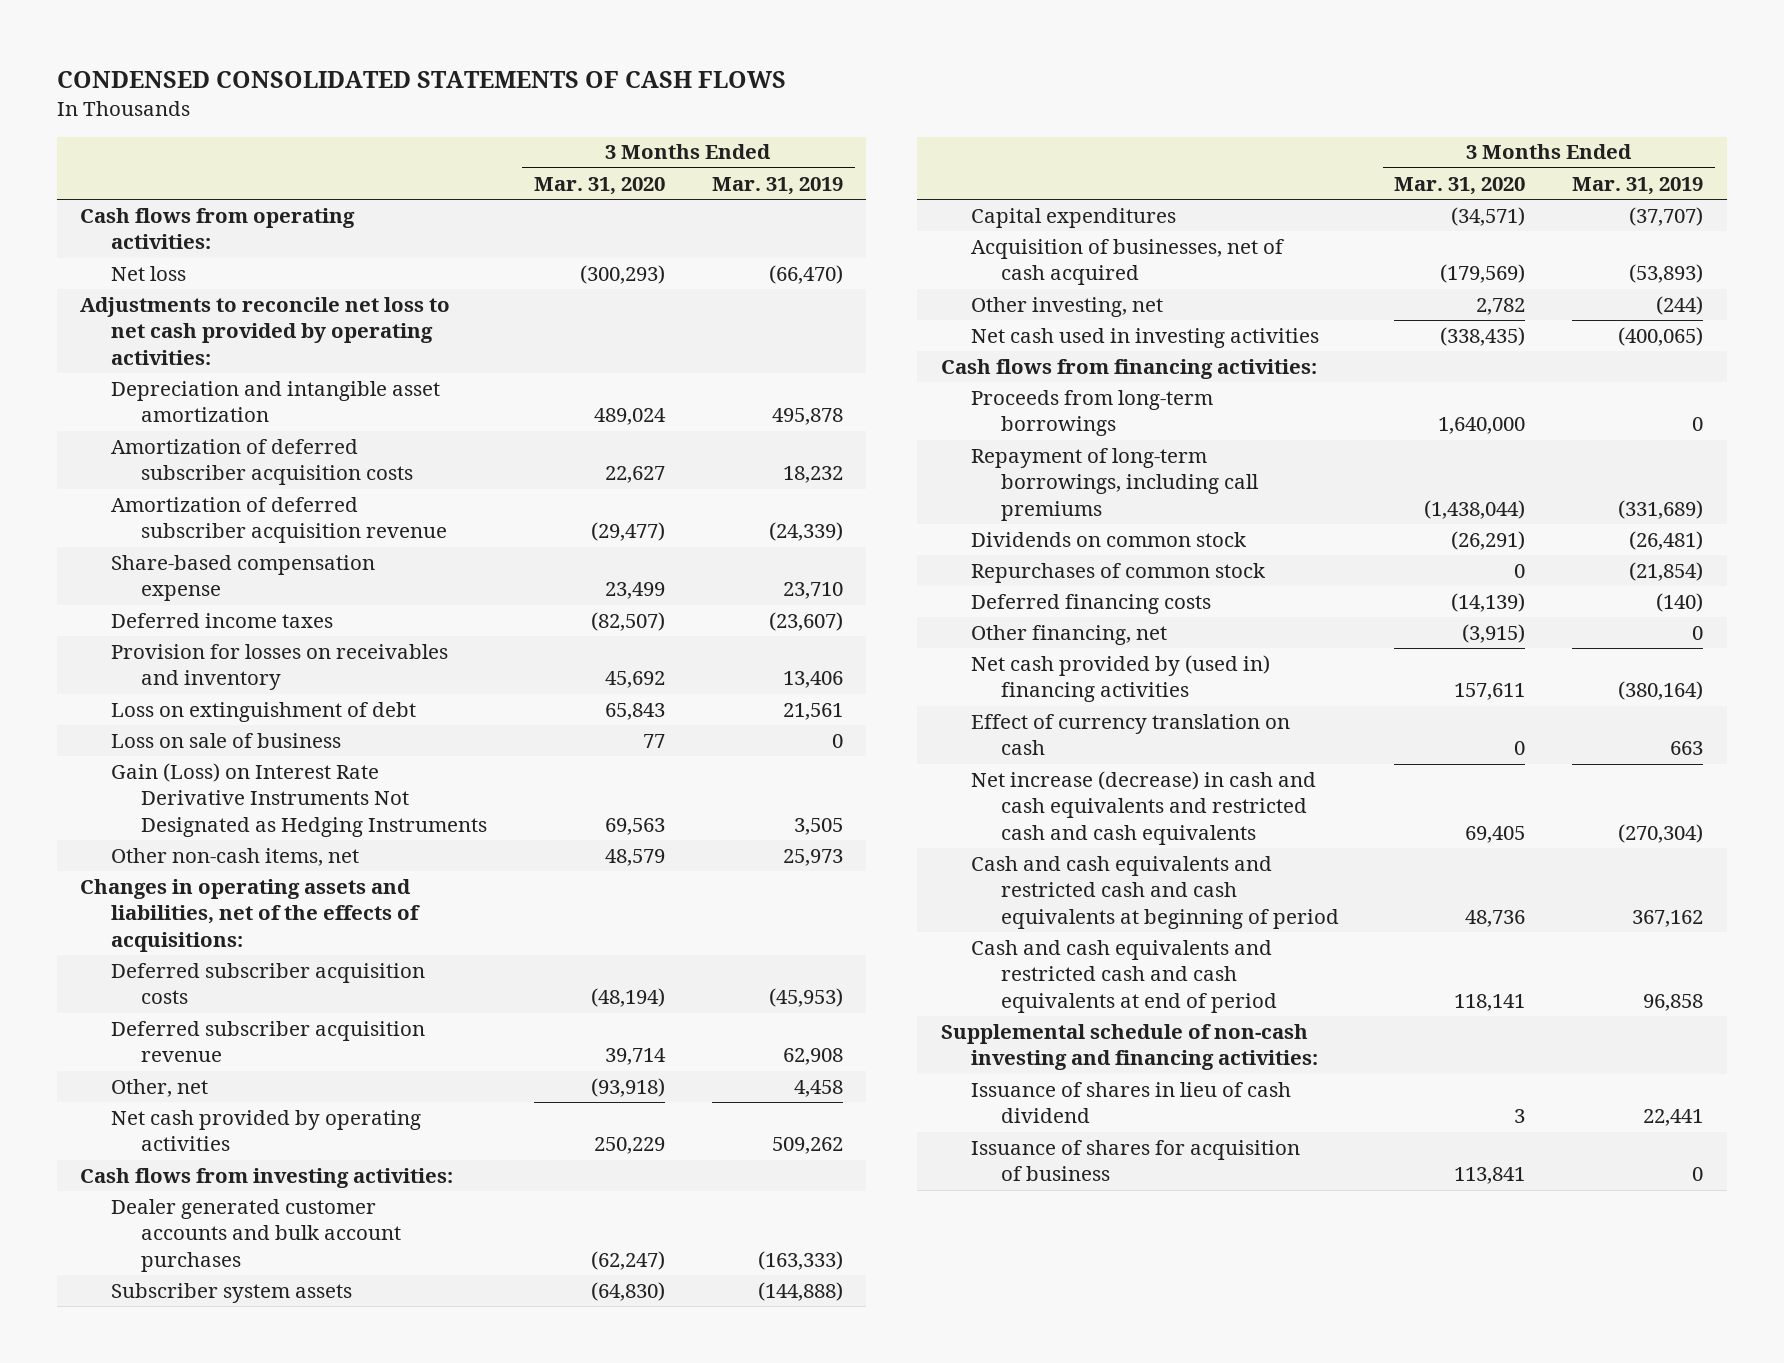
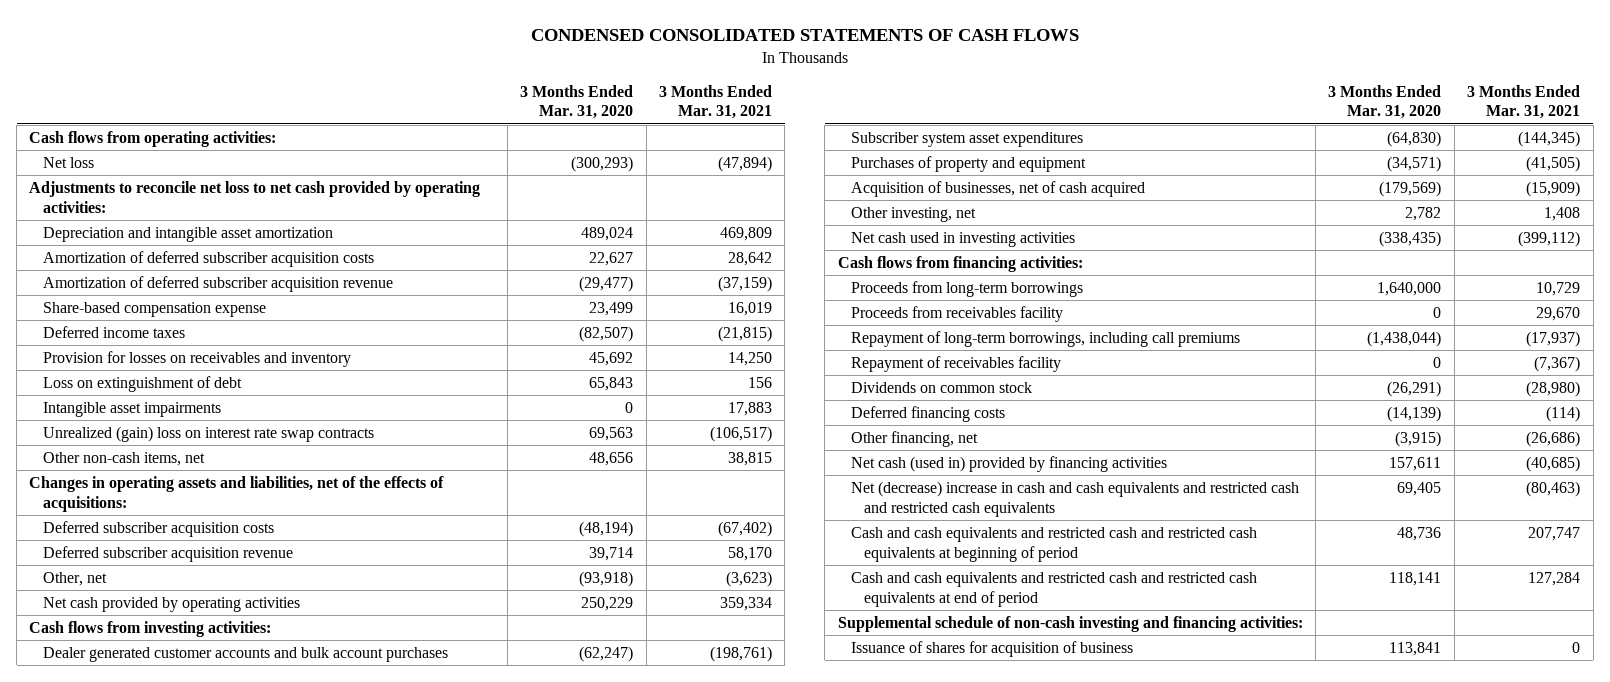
[711,176,843,195] Mar. 31, 2019 -> none
none -> [659,84,773,120] 3 Months Ended Mar. 31, 2021
[110,732,341,748] Loss on sale of business -> none
none -> [42,401,221,417] Intangible asset impairments
[110,762,487,837] Gain (Loss) on Interest Rate Derivative Instruments Not Designated as Hedging Instruments -> [42,425,374,442] Unrealized (gain) loss on interest rate swap contracts
[604,848,665,866] 48,579 -> [589,451,634,466] 48,656
[110,1282,352,1303] Subscriber system assets -> [850,131,1083,147] Subscriber system asset expenditures
[971,207,1177,228] Capital expenditures -> [850,155,1086,172] Purchases of property and equipment
none -> [850,305,1063,322] Proceeds from receivables facility
none -> [850,355,1061,372] Repayment of receivables facility
[971,562,1267,583] Repurchases of common stock -> none
[971,713,1291,756] Effect of currency translation on cash -> none
[971,654,1271,703] Net cash provided by (used in) financing activities -> [850,455,1167,472] Net cash (used in) provided by financing activities
[971,770,1317,845] Net increase (decrease) in cash and cash equivalents and restricted cash and cash equivalents -> [850,480,1299,517] Net (decrease) increase in cash and cash equivalents and restricted cash and restricted cash equivalents
[971,855,1340,929] Cash and cash equivalents and restricted cash and cash equivalents at beginning of period -> [850,526,1257,562] Cash and cash equivalents and restricted cash and restricted cash equivalents at beginning of period
[971,939,1278,1013] Cash and cash equivalents and restricted cash and cash equivalents at end of period -> [850,571,1257,607] Cash and cash equivalents and restricted cash and restricted cash equivalents at end of period
[971,1081,1292,1124] Issuance of shares in lieu of cash dividend -> none

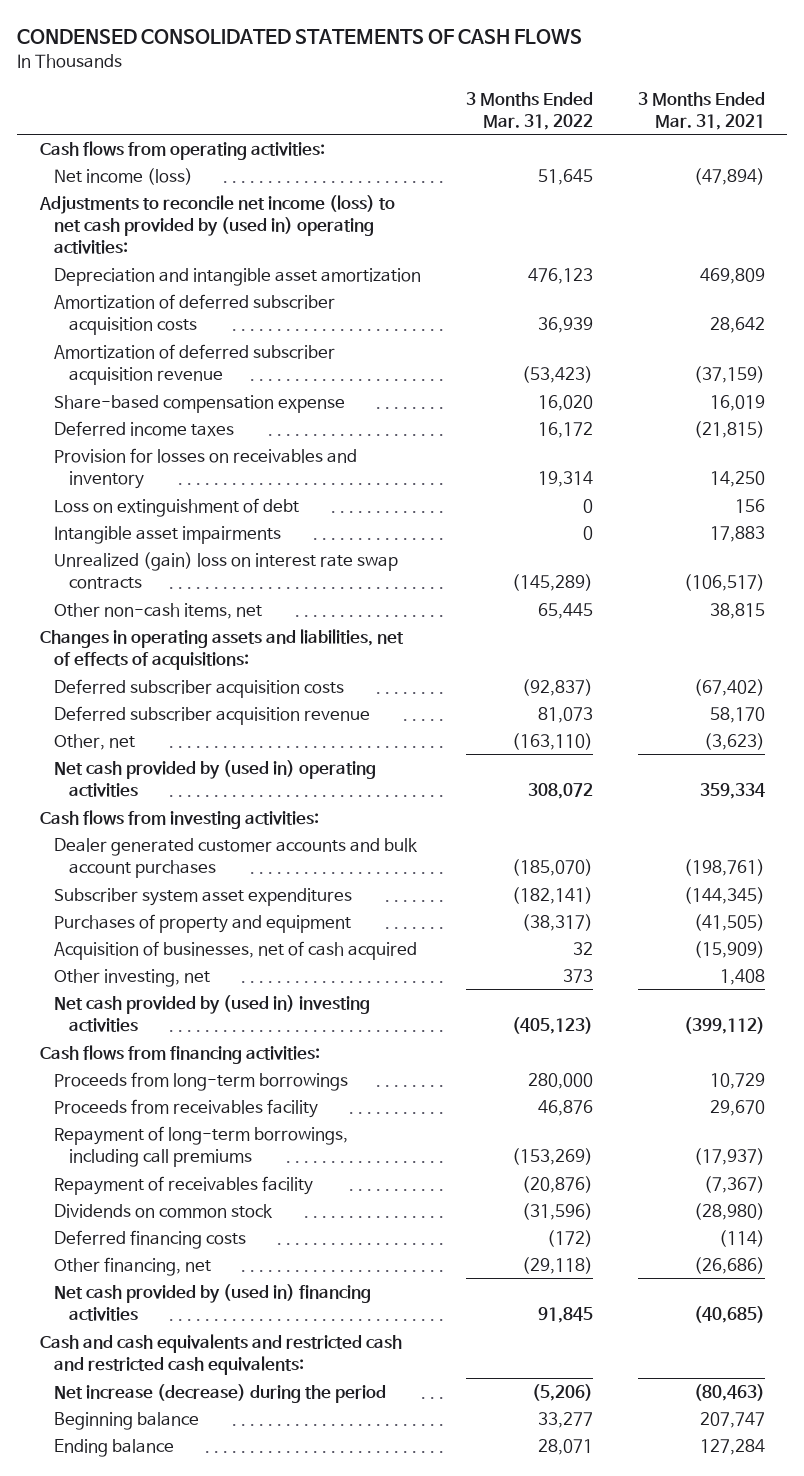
[520,84,634,120] 3 Months Ended Mar. 31, 2020 -> none
none -> [465,91,593,130] 3 Months Ended Mar. 31, 2022
[42,156,94,168] Net loss -> [54,167,194,185] Net income (loss)
[29,180,481,213] Adjustments to reconcile net loss to net cash provided by operating activities: -> [38,194,395,254] Adjustments to reconcile net income (loss) to net cash provided by (used in) operating activities:
[29,475,445,512] Changes in operating assets and liabilities, net of the effects of acquisitions: -> [39,628,404,670] Changes in operating assets and liabilities, net of effects of acquisitions:
[42,596,300,612] Net cash provided by operating activities -> [54,759,377,797] Net cash provided by (used in) operating activities
[850,231,1075,247] Net cash used in investing activities -> [54,994,371,1032] Net cash provided by (used in) investing activities
[837,615,1303,632] Supplemental schedule of non-cash investing and financing activities: -> none
[850,640,1133,657] Issuance of shares for acquisition of business -> none
[850,455,1167,472] Net cash (used in) provided by financing activities -> [54,1283,372,1321] Net cash provided by (used in) financing activities
none -> [39,1333,402,1375] Cash and cash equivalents and restricted cash and restricted cash equivalents:
[850,480,1299,517] Net (decrease) increase in cash and cash equivalents and restricted cash and restricted cash equivalents -> [54,1383,387,1403] Net increase (decrease) during the period
[850,526,1257,562] Cash and cash equivalents and restricted cash and restricted cash equivalents at beginning of period -> [54,1411,200,1430] Beginning balance
[850,571,1257,607] Cash and cash equivalents and restricted cash and restricted cash equivalents at end of period -> [54,1438,175,1457] Ending balance

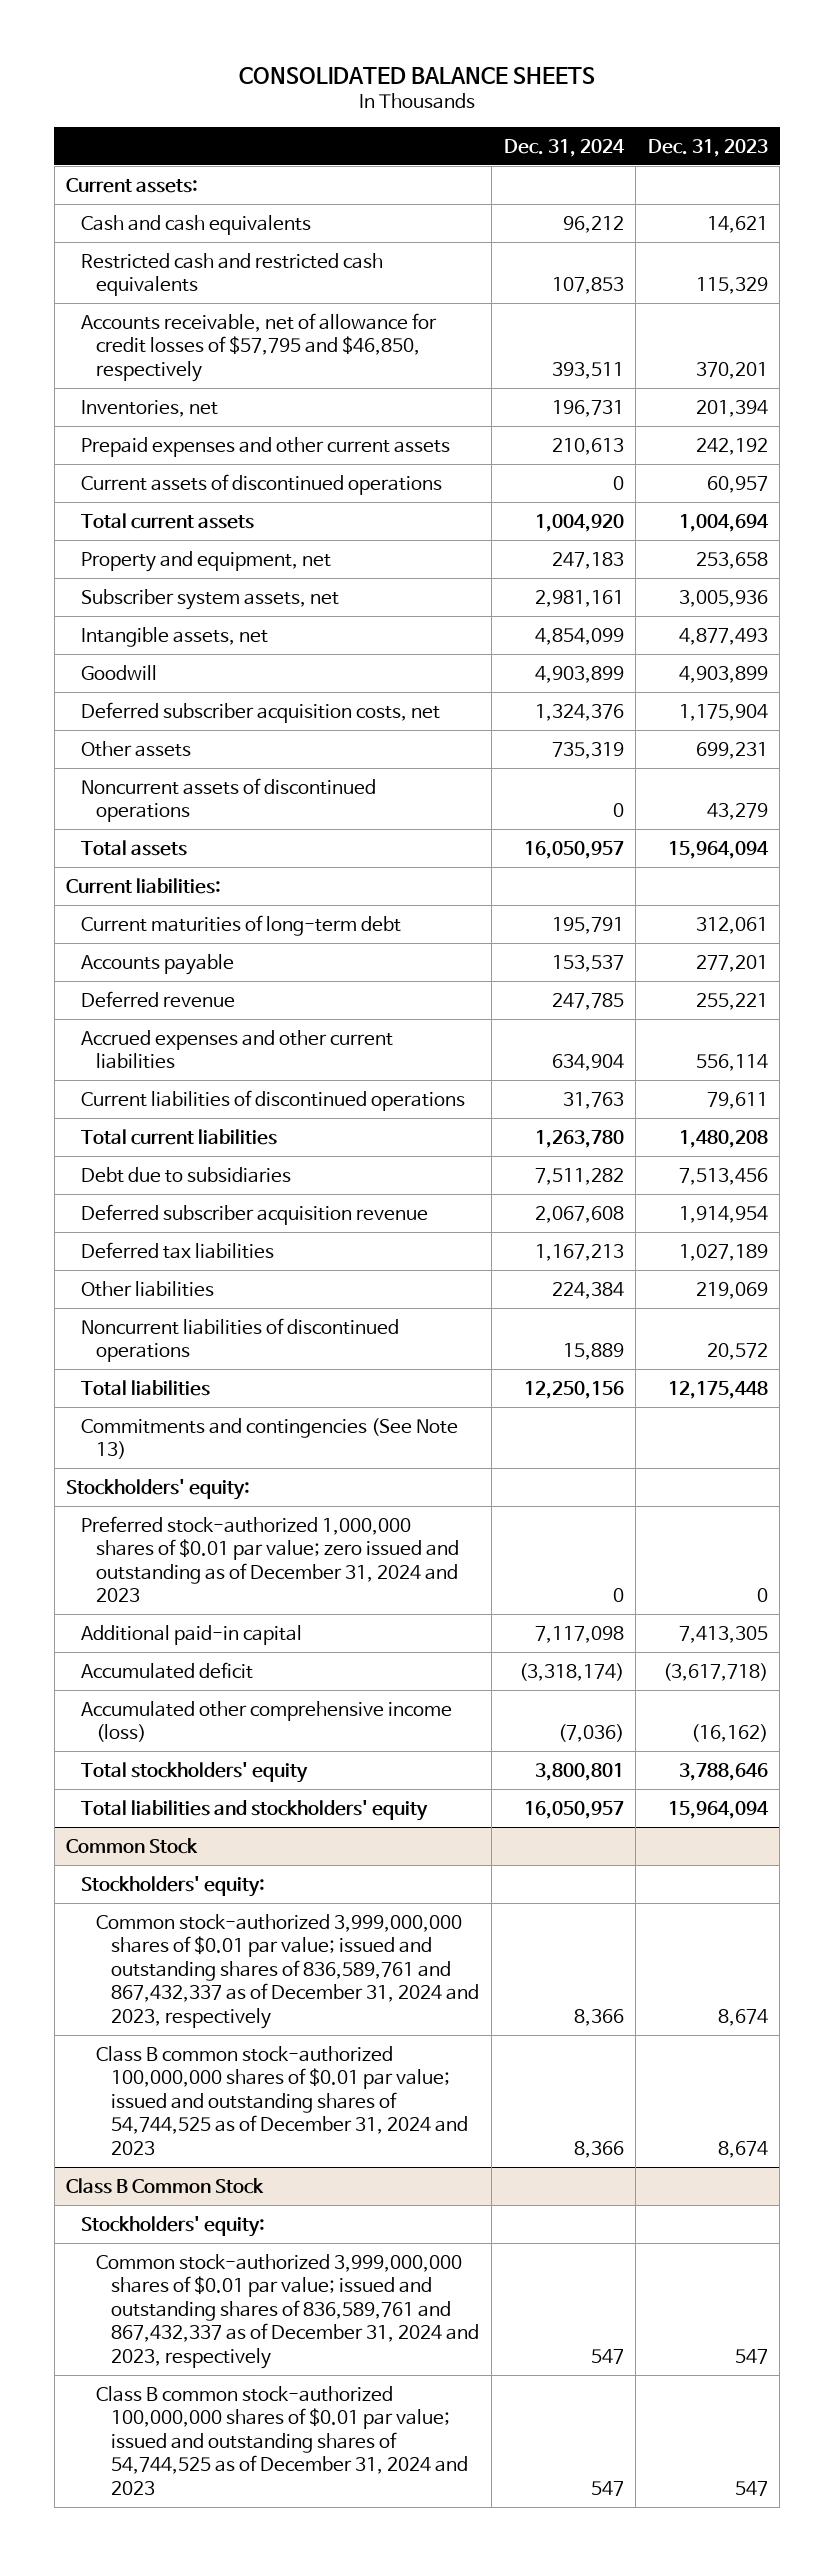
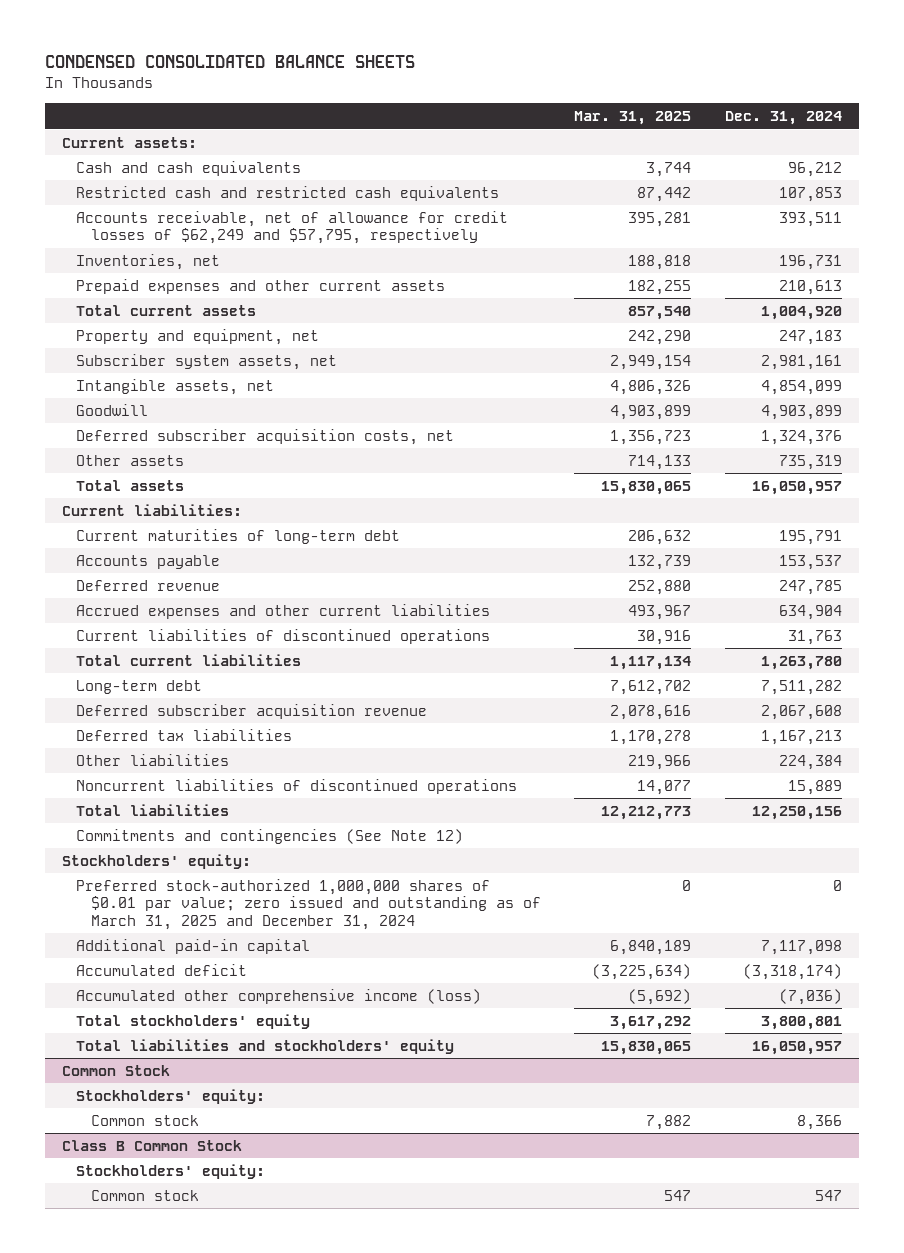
[239,67,596,85] CONSOLIDATED BALANCE SHEETS -> [45,55,416,69] CONDENSED CONSOLIDATED BALANCE SHEETS
[647,138,768,157] Dec. 31, 2023 -> none
none -> [574,111,692,126] Mar. 31, 2025
[81,312,438,382] Accounts receivable, net of allowance for credit losses of $57,795 and $46,850, respectively -> [76,210,509,245] Accounts receivable, net of allowance for credit losses of $62,249 and $57,795, respectively
[81,473,443,495] Current assets of discontinued operations -> none
[81,777,377,823] Noncurrent assets of discontinued operations -> none
[81,1166,292,1183] Debt due to subsidiaries -> [76,679,203,694] Long-term debt
[81,1417,459,1460] Commitments and contingencies (See Note 13) -> [76,828,464,844] Commitments and contingencies (See Note 12)
[81,1515,460,1603] Preferred stock-authorized 1,000,000 shares of $0.01 par value; zero issued and outstanding as of December 31, 2024 and 2023 -> [76,878,541,931] Preferred stock-authorized 1,000,000 shares of $0.01 par value; zero issued and outstanding as of March 31, 2025 and December 31, 2024
[96,2045,469,2155] Class B common stock-authorized 100,000,000 shares of $0.01 par value; issued and outstanding shares of 54,744,525 as of December 31, 2024 and 2023 -> none
[96,1913,480,2029] Common stock-authorized 3,999,000,000 shares of $0.01 par value; issued and outstanding shares of 836,589,761 and 867,432,337 as of December 31, 2024 and 2023, respectively -> [90,1114,199,1126] Common stock
[96,2385,469,2495] Class B common stock-authorized 100,000,000 shares of $0.01 par value; issued and outstanding shares of 54,744,525 as of December 31, 2024 and 2023 -> none
[96,2253,480,2369] Common stock-authorized 3,999,000,000 shares of $0.01 par value; issued and outstanding shares of 836,589,761 and 867,432,337 as of December 31, 2024 and 2023, respectively -> [90,1189,199,1201] Common stock

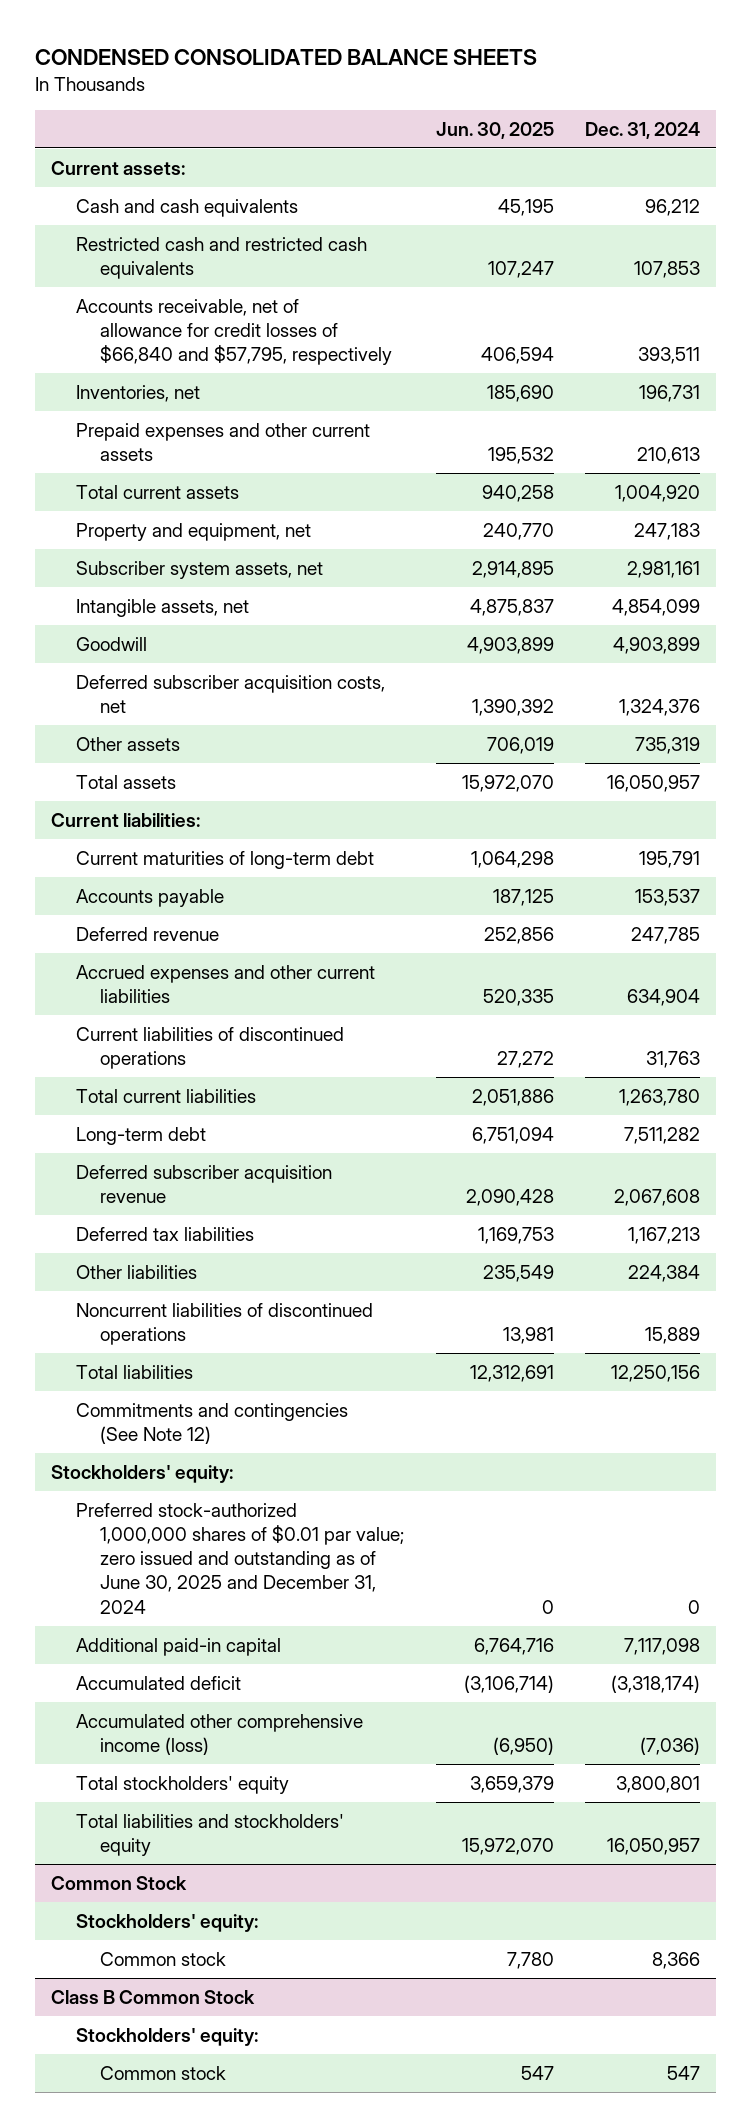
[574,111,692,126] Mar. 31, 2025 -> none
none -> [435,121,554,139] Jun. 30, 2025
[76,210,509,245] Accounts receivable, net of allowance for credit losses of $62,249 and $57,795, respectively -> [75,298,392,366] Accounts receivable, net of allowance for credit losses of $66,840 and $57,795, respectively
[76,878,541,931] Preferred stock-authorized 1,000,000 shares of $0.01 par value; zero issued and outstanding as of March 31, 2025 and December 31, 2024 -> [75,1502,404,1614] Preferred stock-authorized 1,000,000 shares of $0.01 par value; zero issued and outstanding as of June 30, 2025 and December 31, 2024

